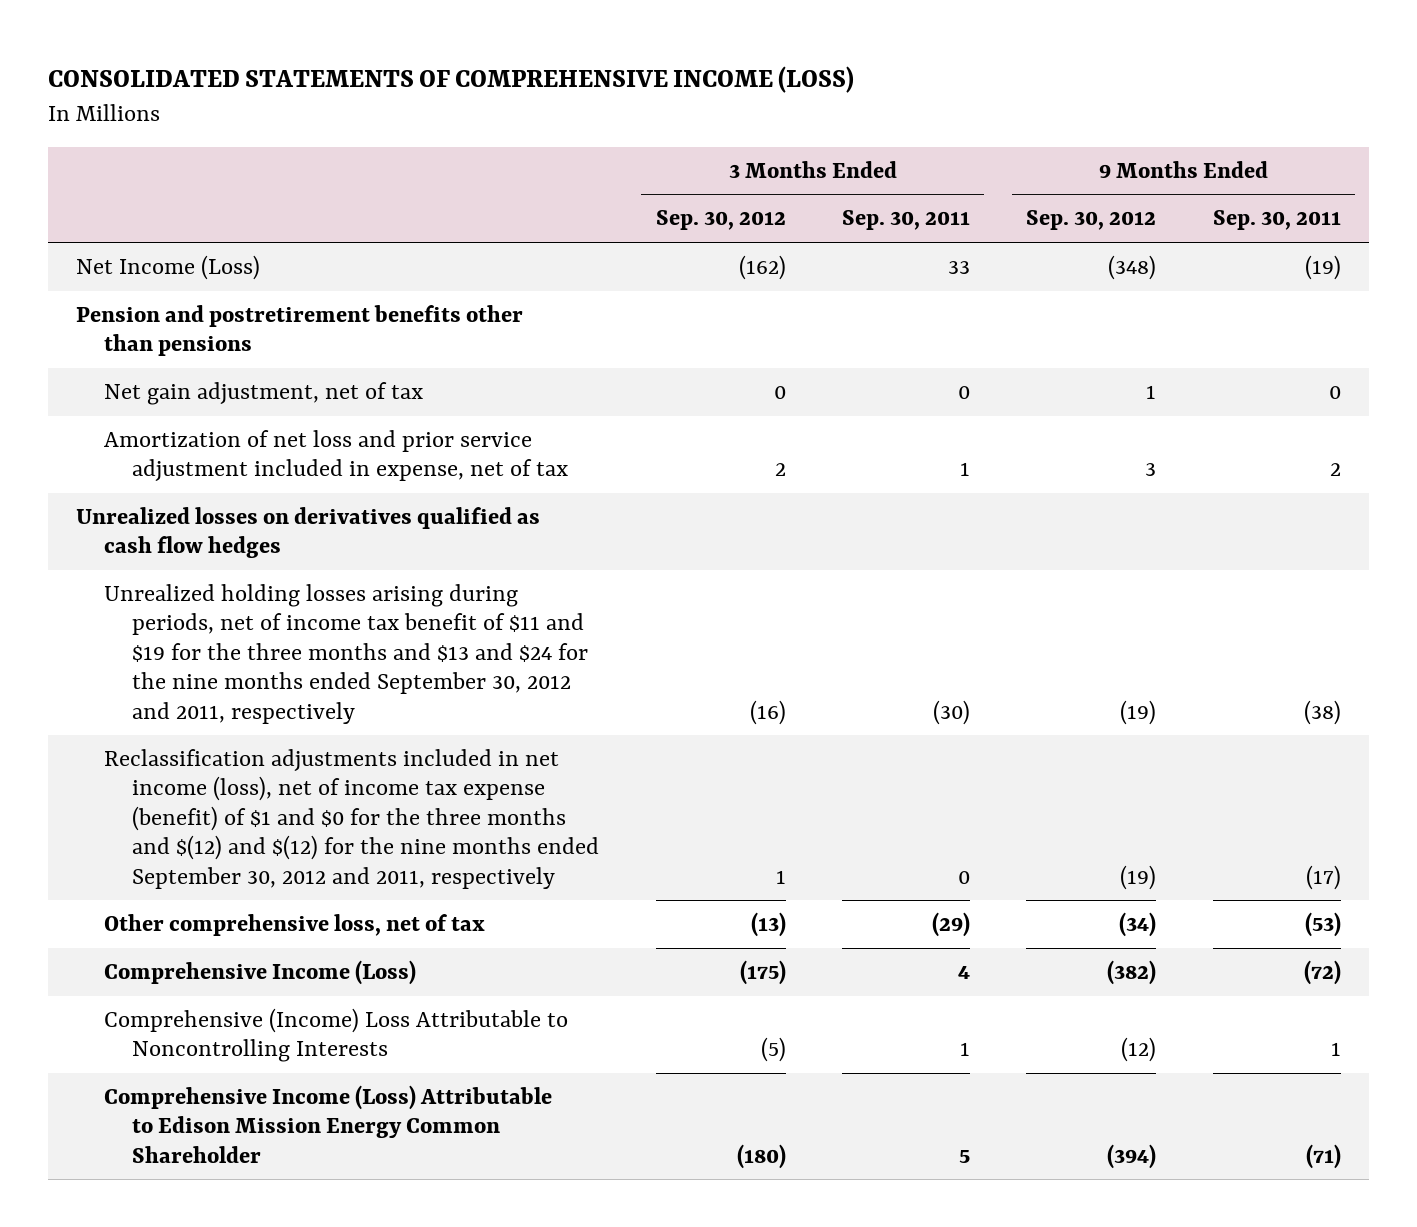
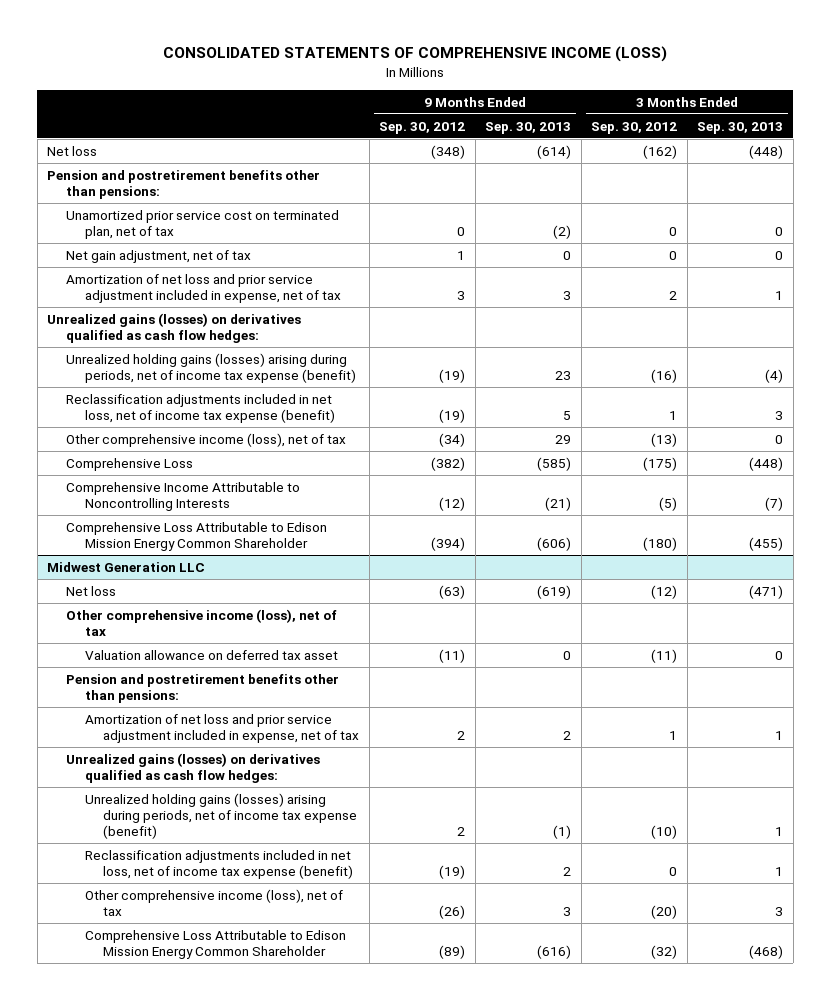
[841,210,970,231] Sep. 30, 2011 -> none
[1212,210,1341,231] Sep. 30, 2011 -> none
none -> [485,121,572,134] Sep. 30, 2013
none -> [697,121,784,134] Sep. 30, 2013
[75,255,260,281] Net Income (Loss) -> [47,145,98,156] Net loss
[75,305,523,357] Pension and postretirement benefits other than pensions -> [47,169,321,199] Pension and postretirement benefits other than pensions:
none -> [65,209,339,239] Unamortized prior service cost on terminated plan, net of tax
[75,507,540,559] Unrealized losses on derivatives qualified as cash flow hedges -> [47,312,302,343] Unrealized gains (losses) on derivatives qualified as cash flow hedges:
[103,584,589,724] Unrealized holding losses arising during periods, net of income tax benefit of $11 and $19 for the three months and $13 and $24 for the nine months ended September 30, 2012 and 2011, respectively -> [65,352,356,383] Unrealized holding gains (losses) arising during periods, net of income tax expense (benefit)
[103,749,600,889] Reclassification adjustments included in net income (loss), net of income tax expense (benefit) of $1 and $0 for the three months and $(12) and $(12) for the nine months ended September 30, 2012 and 2011, respectively -> [65,393,335,423] Reclassification adjustments included in net loss, net of income tax expense (benefit)
[103,914,485,937] Other comprehensive loss, net of tax -> [65,432,346,447] Other comprehensive income (loss), net of tax
[103,960,416,986] Comprehensive Income (Loss) -> [65,457,193,471] Comprehensive Loss
[103,1008,568,1063] Comprehensive (Income) Loss Attributable to Noncontrolling Interests -> [65,481,300,511] Comprehensive Income Attributable to Noncontrolling Interests
[103,1085,552,1163] Comprehensive Income (Loss) Attributable to Edison Mission Energy Common Shareholder -> [65,521,327,551] Comprehensive Loss Attributable to Edison Mission Energy Common Shareholder
none -> [47,561,206,572] Midwest Generation LLC
none -> [65,585,116,596] Net loss
none -> [65,608,337,636] Other comprehensive income (loss), net of tax
none -> [84,649,338,660] Valuation allowance on deferred tax asset
none -> [65,673,339,703] Pension and postretirement benefits other than pensions:
none -> [84,713,360,743] Amortization of net loss and prior service adjustment included in expense, net of tax
none -> [65,752,320,783] Unrealized gains (losses) on derivatives qualified as cash flow hedges:
none -> [84,792,358,839] Unrealized holding gains (losses) arising during periods, net of income tax expense (benefit)
none -> [84,849,354,879] Reclassification adjustments included in net loss, net of income tax expense (benefit)
none -> [84,888,343,916] Other comprehensive income (loss), net of tax
none -> [84,929,346,959] Comprehensive Loss Attributable to Edison Mission Energy Common Shareholder

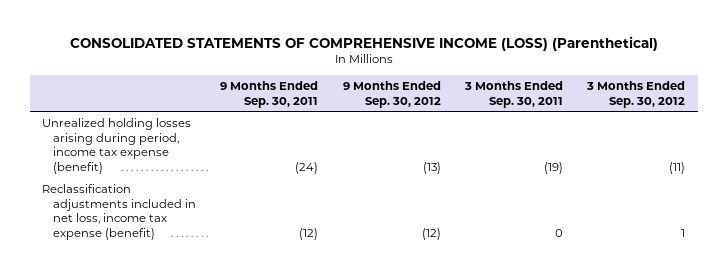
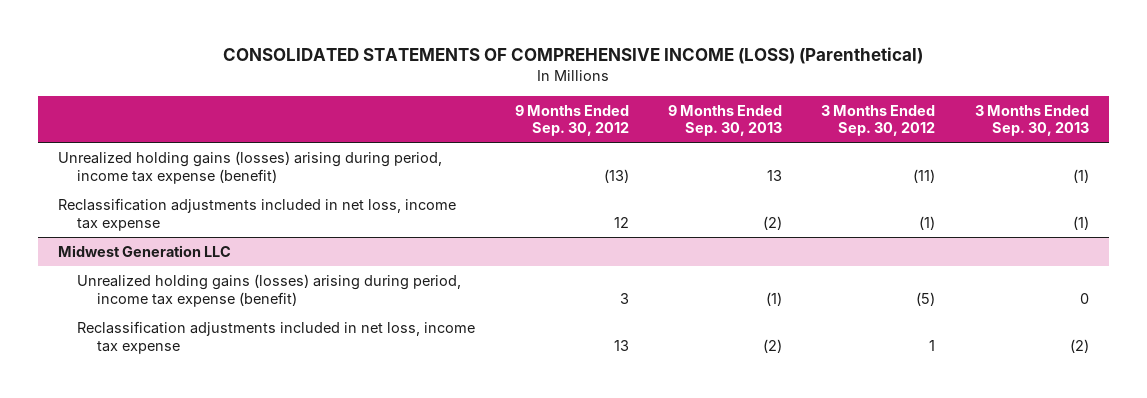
[220,80,319,108] 9 Months Ended Sep. 30, 2011 -> none
[464,80,564,108] 3 Months Ended Sep. 30, 2011 -> none
none -> [668,104,783,137] 9 Months Ended Sep. 30, 2013
none -> [974,104,1089,137] 3 Months Ended Sep. 30, 2013
[41,117,191,175] Unrealized holding losses arising during period, income tax expense (benefit) -> [57,150,442,184] Unrealized holding gains (losses) arising during period, income tax expense (benefit)
[41,183,196,241] Reclassification adjustments included in net loss, income tax expense (benefit) -> [57,197,456,231] Reclassification adjustments included in net loss, income tax expense
[421,228,441,241] (12) -> [613,216,629,228] 12
[681,229,686,238] 1 -> [919,215,936,230] (1)
none -> [57,244,231,257] Midwest Generation LLC
none -> [77,273,462,307] Unrealized holding gains (losses) arising during period, income tax expense (benefit)
none -> [77,320,476,354] Reclassification adjustments included in net loss, income tax expense

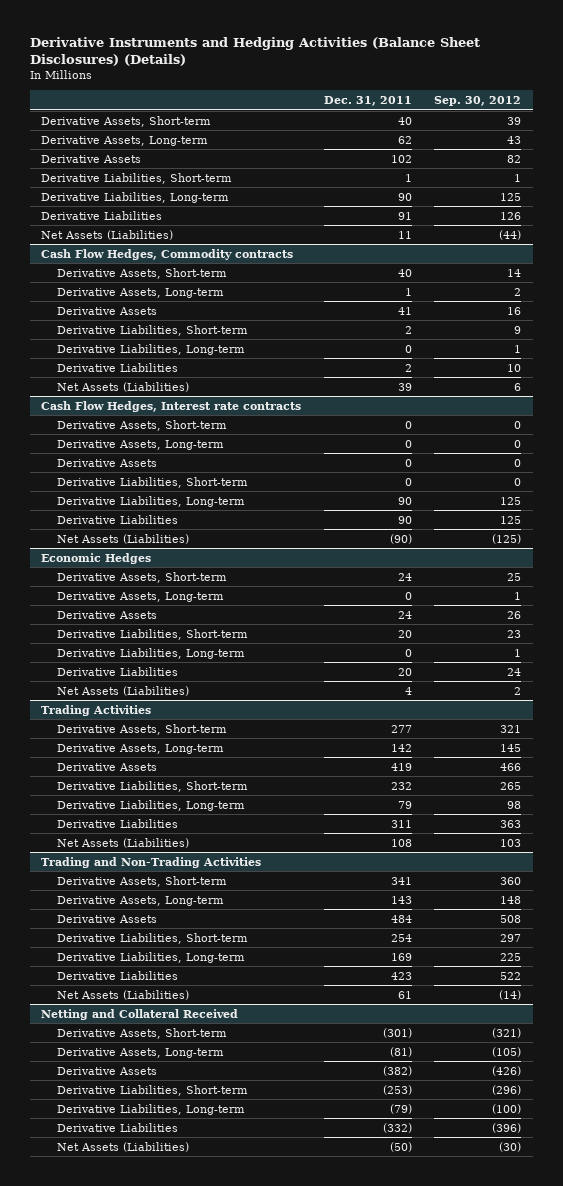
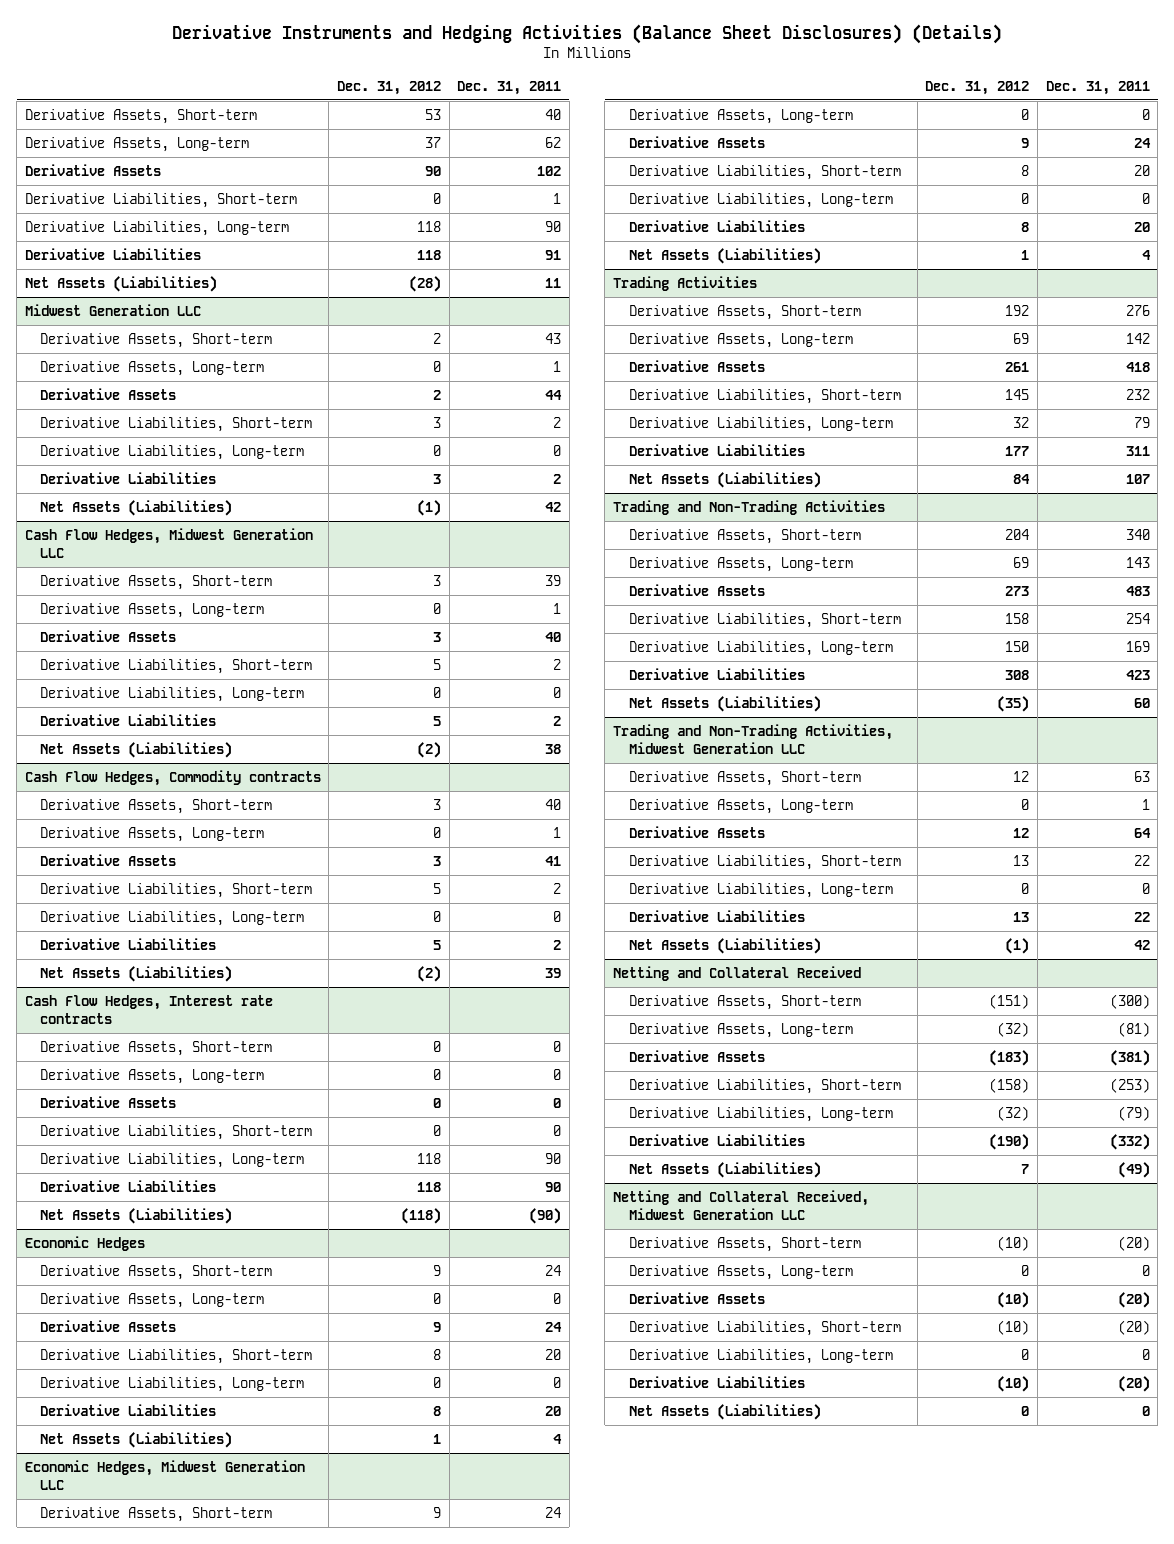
[434,96,522,107] Sep. 30, 2012 -> none
none -> [336,80,441,95] Dec. 31, 2012
none -> [24,303,201,316] Midwest Generation LLC
none -> [40,332,273,348] Derivative Assets, Short-term
none -> [40,360,265,376] Derivative Assets, Long-term
none -> [40,387,177,400] Derivative Assets
none -> [40,416,313,432] Derivative Liabilities, Short-term
none -> [40,444,305,460] Derivative Liabilities, Long-term
none -> [40,471,217,484] Derivative Liabilities
none -> [40,499,233,516] Net Assets (Liabilities)
none -> [24,527,313,558] Cash Flow Hedges, Midwest Generation LLC
none -> [40,574,273,590] Derivative Assets, Short-term
none -> [40,602,265,618] Derivative Assets, Long-term
none -> [40,629,177,642] Derivative Assets
none -> [40,658,313,674] Derivative Liabilities, Short-term
none -> [40,686,305,702] Derivative Liabilities, Long-term
none -> [40,713,217,726] Derivative Liabilities
none -> [40,741,233,758] Net Assets (Liabilities)
none -> [24,1459,305,1490] Economic Hedges, Midwest Generation LLC
none -> [40,1506,273,1522] Derivative Assets, Short-term
none -> [628,108,853,124] Derivative Assets, Long-term
none -> [628,135,765,148] Derivative Assets
none -> [628,164,901,180] Derivative Liabilities, Short-term
none -> [628,192,893,208] Derivative Liabilities, Long-term
none -> [628,219,805,232] Derivative Liabilities
none -> [628,247,821,264] Net Assets (Liabilities)
[390,724,412,733] 277 -> [1125,304,1150,316] 276
[390,762,412,771] 419 -> [1125,361,1150,372] 418
[390,838,412,847] 108 -> [1125,473,1150,484] 107
[390,876,412,885] 341 -> [1125,528,1150,540] 340
[390,914,412,923] 484 -> [1125,585,1150,596] 483
[397,990,412,999] 61 -> [1133,697,1150,708] 60
none -> [612,723,893,754] Trading and Non-Trading Activities, Midwest Generation LLC
none -> [628,770,861,786] Derivative Assets, Short-term
none -> [628,798,853,814] Derivative Assets, Long-term
none -> [628,825,765,838] Derivative Assets
none -> [628,854,901,870] Derivative Liabilities, Short-term
none -> [628,882,893,898] Derivative Liabilities, Long-term
none -> [628,909,805,922] Derivative Liabilities
none -> [628,937,821,954] Net Assets (Liabilities)
[382,1027,412,1038] (301) -> [1109,993,1150,1009] (300)
[382,1065,412,1076] (382) -> [1109,1049,1150,1066] (381)
[389,1141,412,1152] (50) -> [1117,1161,1150,1178] (49)
none -> [612,1189,869,1220] Netting and Collateral Received, Midwest Generation LLC
none -> [628,1236,861,1252] Derivative Assets, Short-term
none -> [628,1264,853,1280] Derivative Assets, Long-term
none -> [628,1291,765,1304] Derivative Assets
none -> [628,1320,901,1336] Derivative Liabilities, Short-term
none -> [628,1348,893,1364] Derivative Liabilities, Long-term
none -> [628,1375,805,1388] Derivative Liabilities
none -> [628,1403,821,1420] Net Assets (Liabilities)

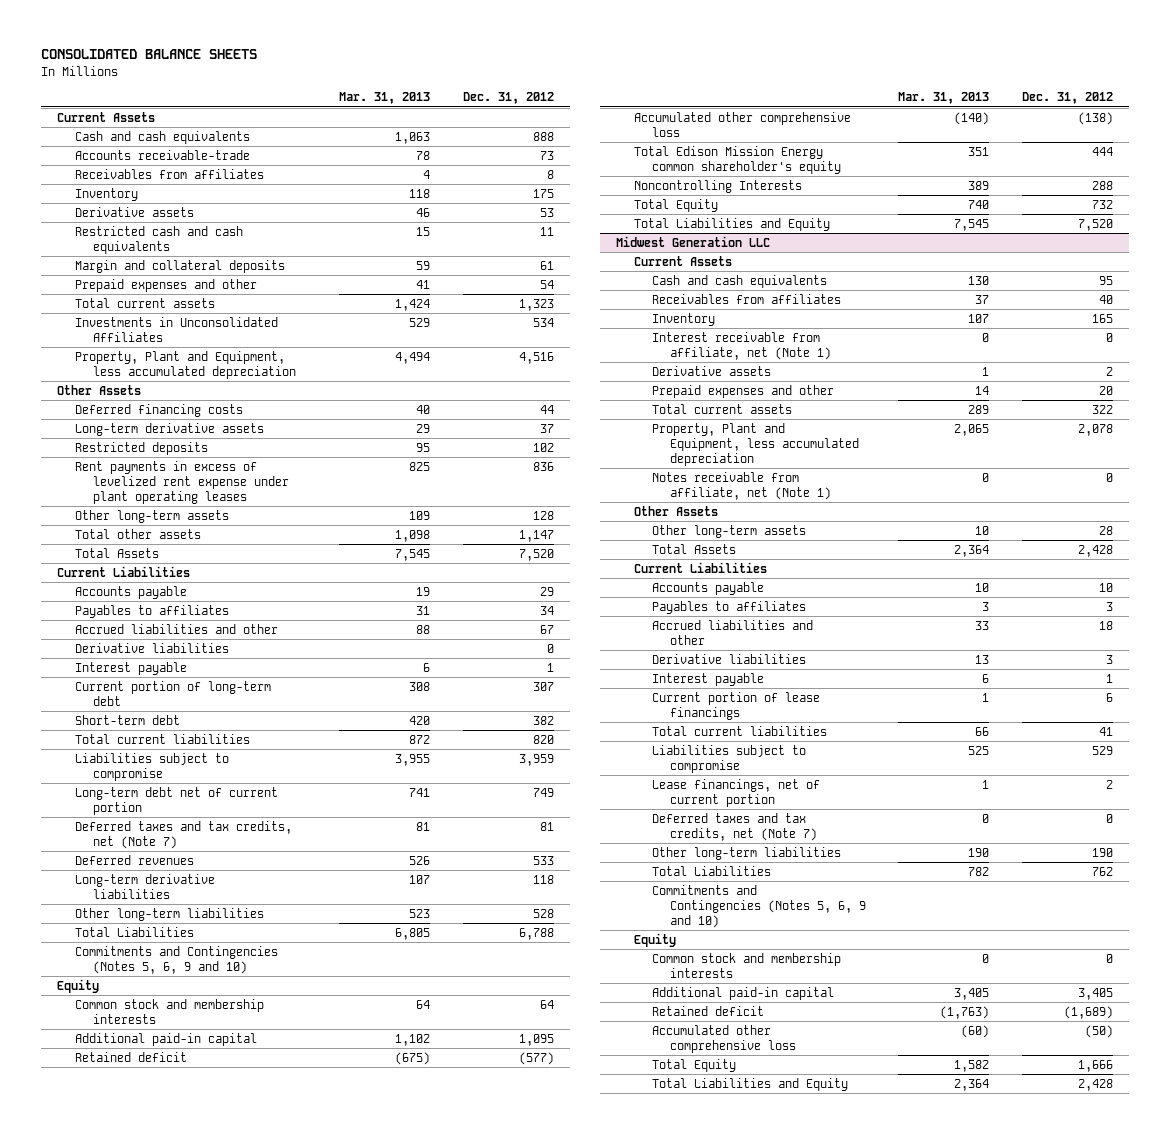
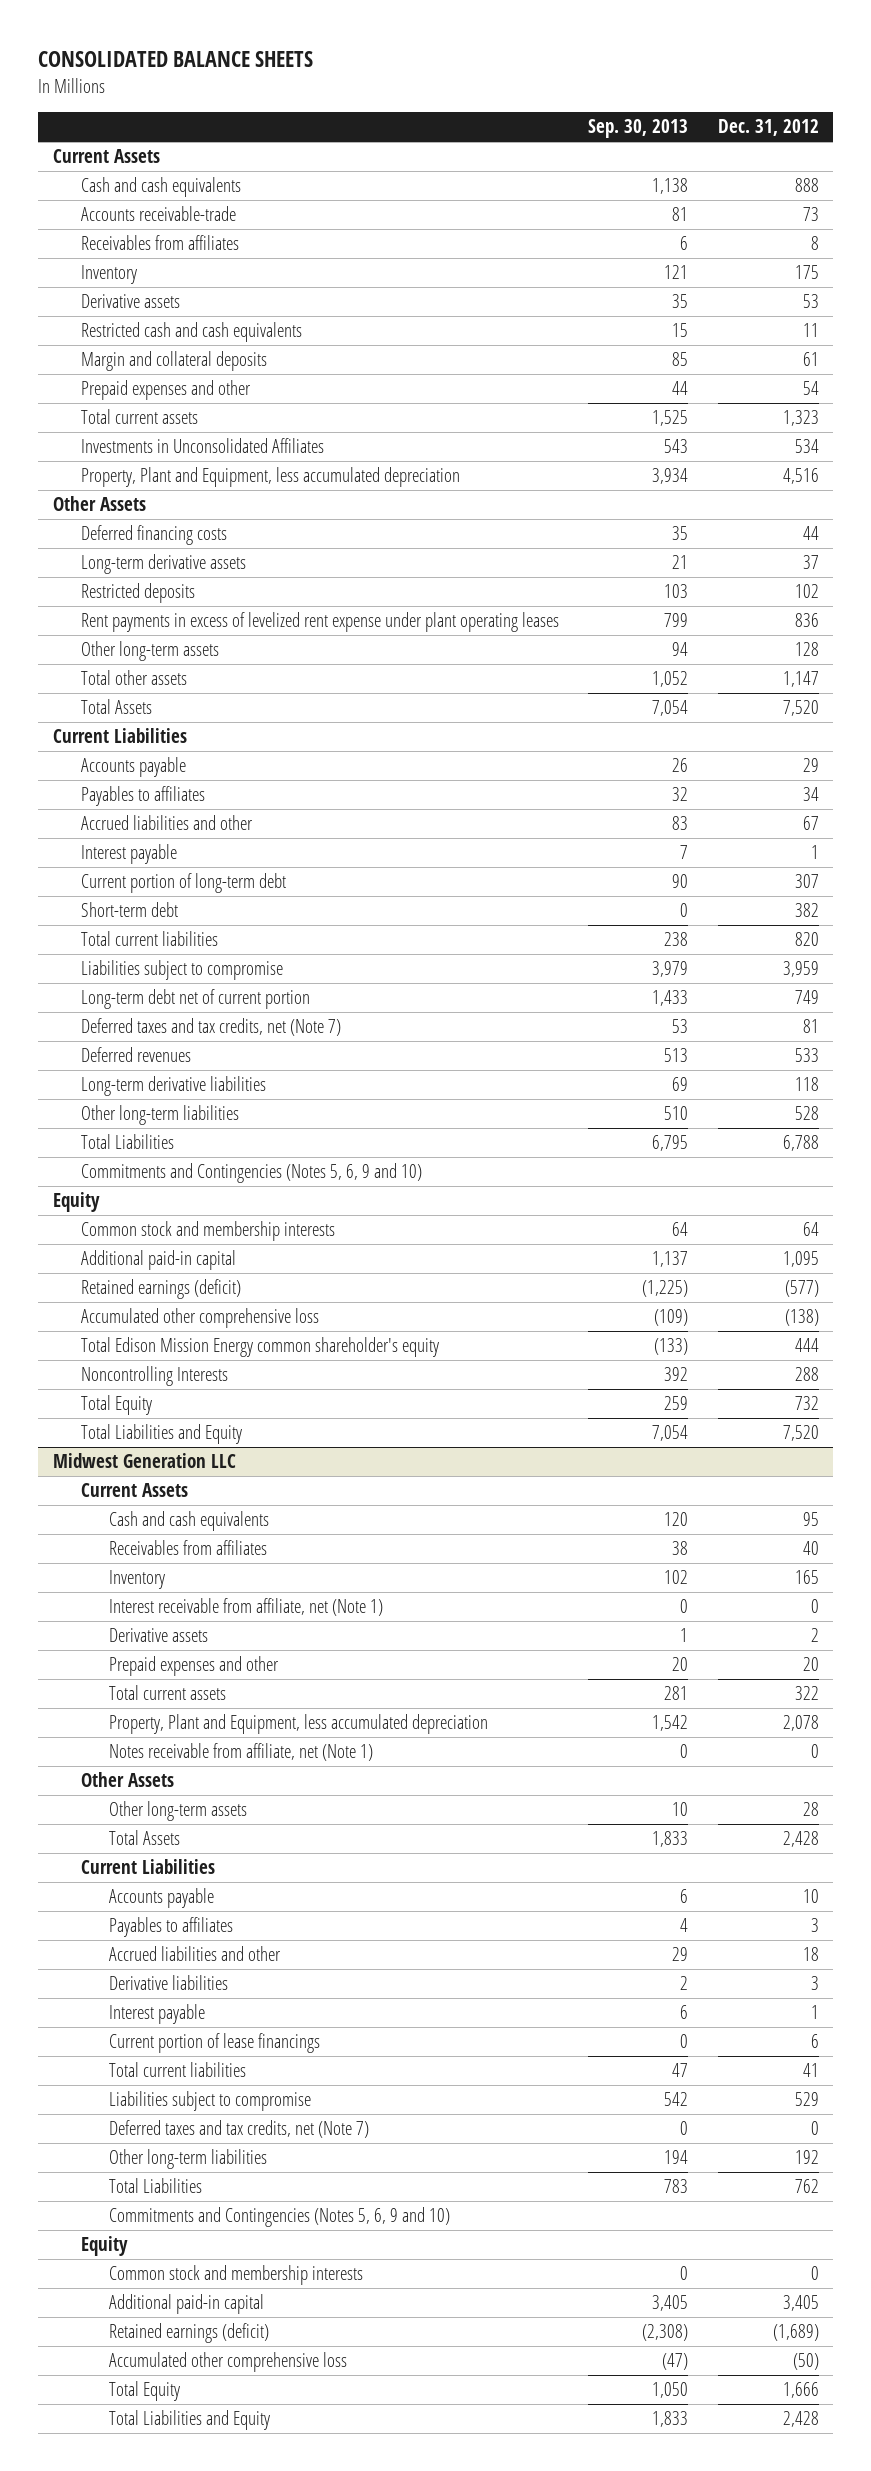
[339,92,431,105] Mar. 31, 2013 -> none
none -> [588,119,689,139] Sep. 30, 2013
[75,642,230,653] Derivative liabilities -> none
[75,1051,188,1062] Retained deficit -> [80,1279,241,1300] Retained earnings (deficit)
[651,778,820,807] Lease financings, net of current portion -> none
[1091,847,1113,857] 190 -> [794,2150,819,2165] 192
[651,1005,764,1016] Retained deficit -> [108,2323,269,2344] Retained earnings (deficit)

